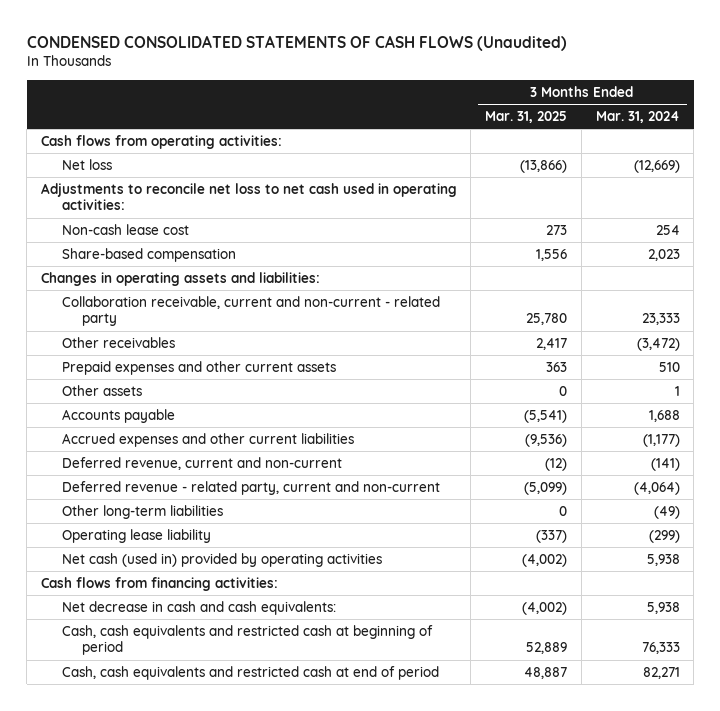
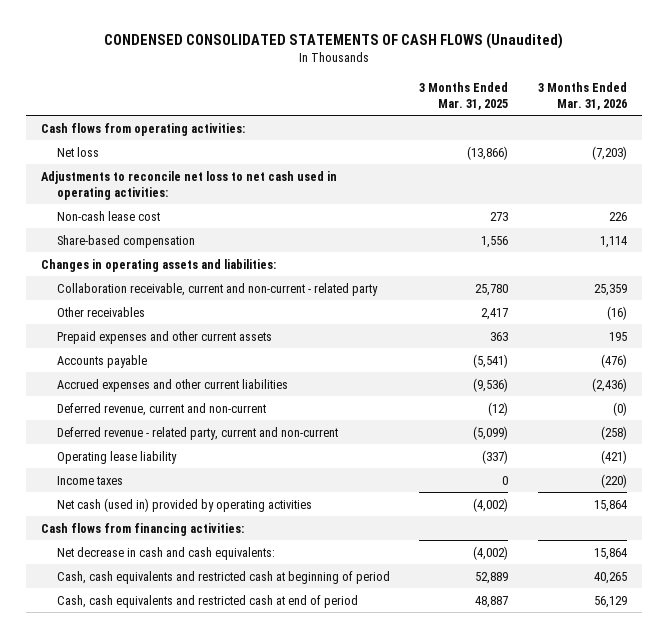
[595,111,680,124] Mar. 31, 2024 -> none
none -> [538,81,628,110] 3 Months Ended Mar. 31, 2026
[61,385,142,397] Other assets -> none
[61,505,223,520] Other long-term liabilities -> none
none -> [56,475,123,485] Income taxes

